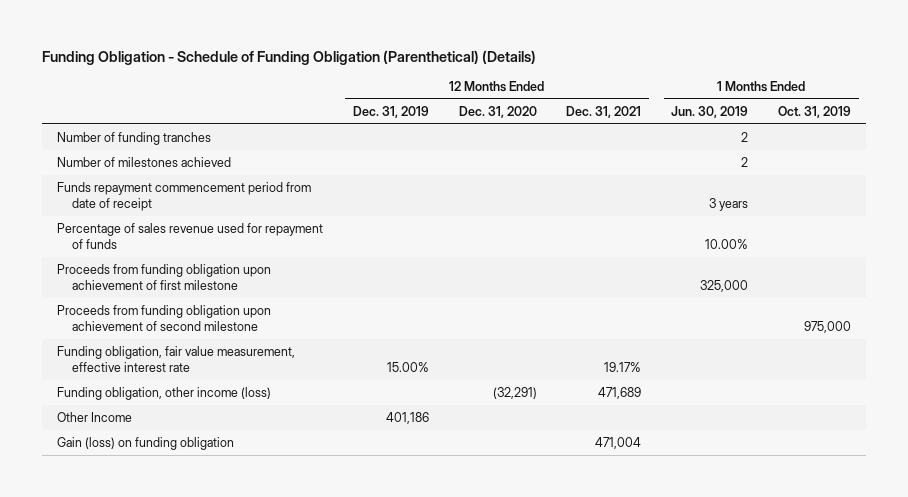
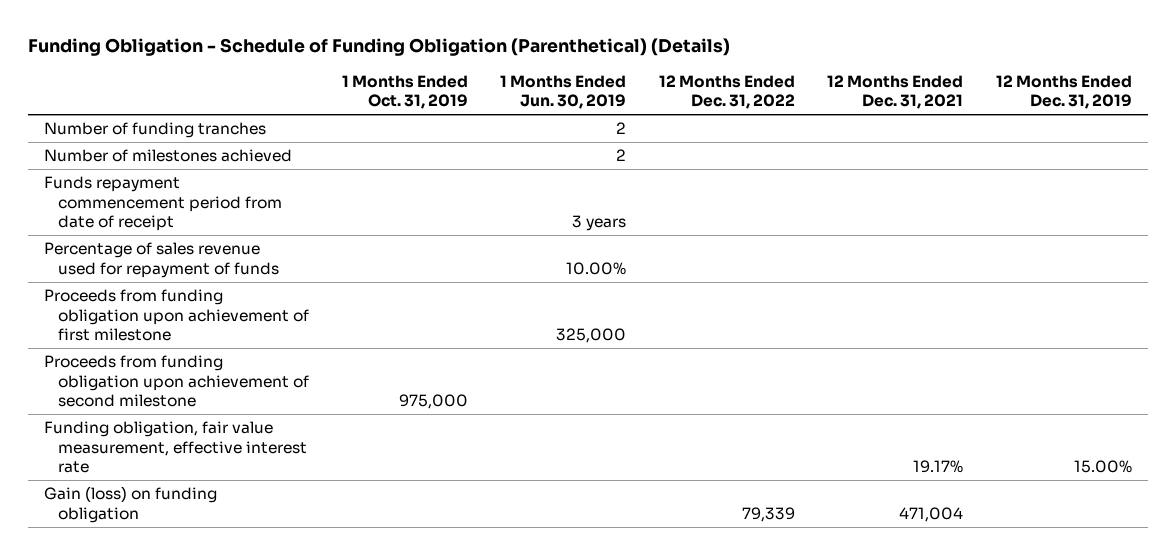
[458,105,537,118] Dec. 31, 2020 -> none
none -> [658,74,795,110] 12 Months Ended Dec. 31, 2022
[56,386,271,400] Funding obligation, other income (loss) -> none
[56,411,132,422] Other Income -> none

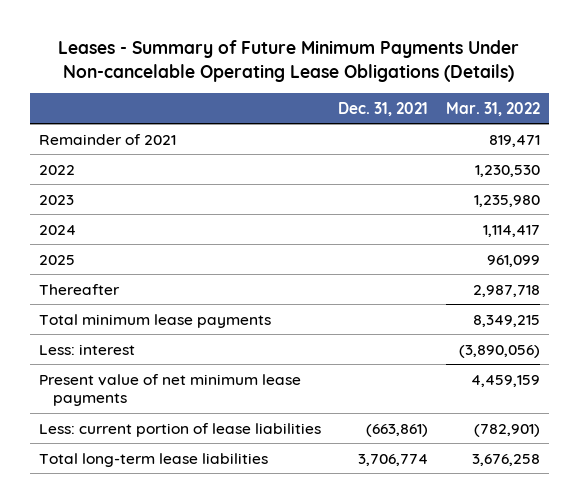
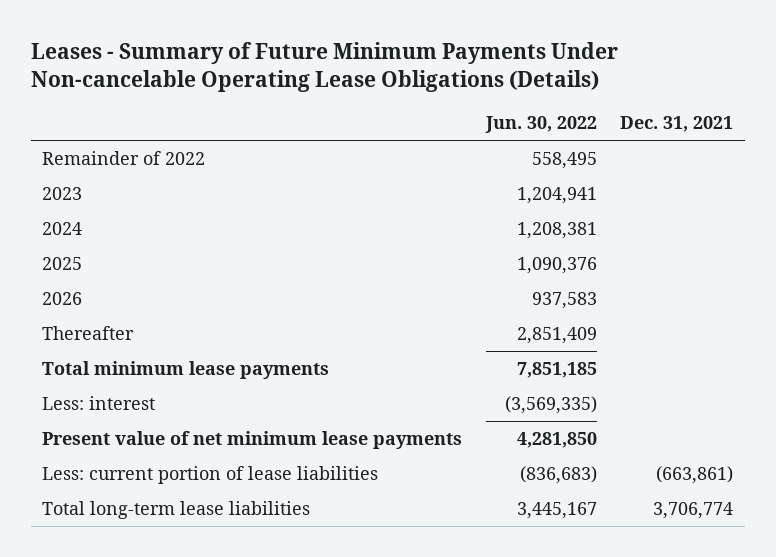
[446,101,541,116] Mar. 31, 2022 -> none
none -> [484,116,597,134] Jun. 30, 2022
[38,164,75,175] 2022 -> none
[38,133,176,145] Remainder of 2021 -> [42,151,206,166] Remainder of 2022
none -> [42,292,83,306] 2026

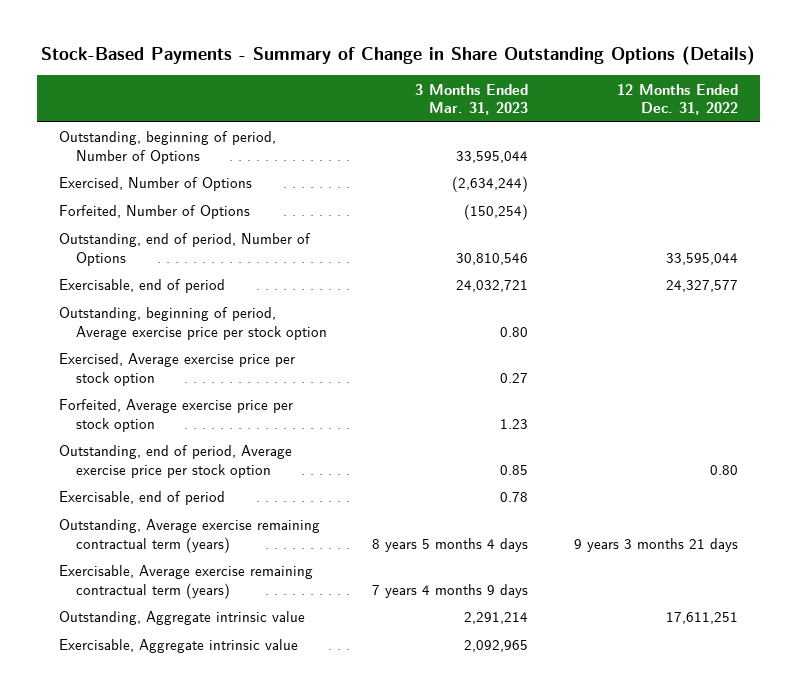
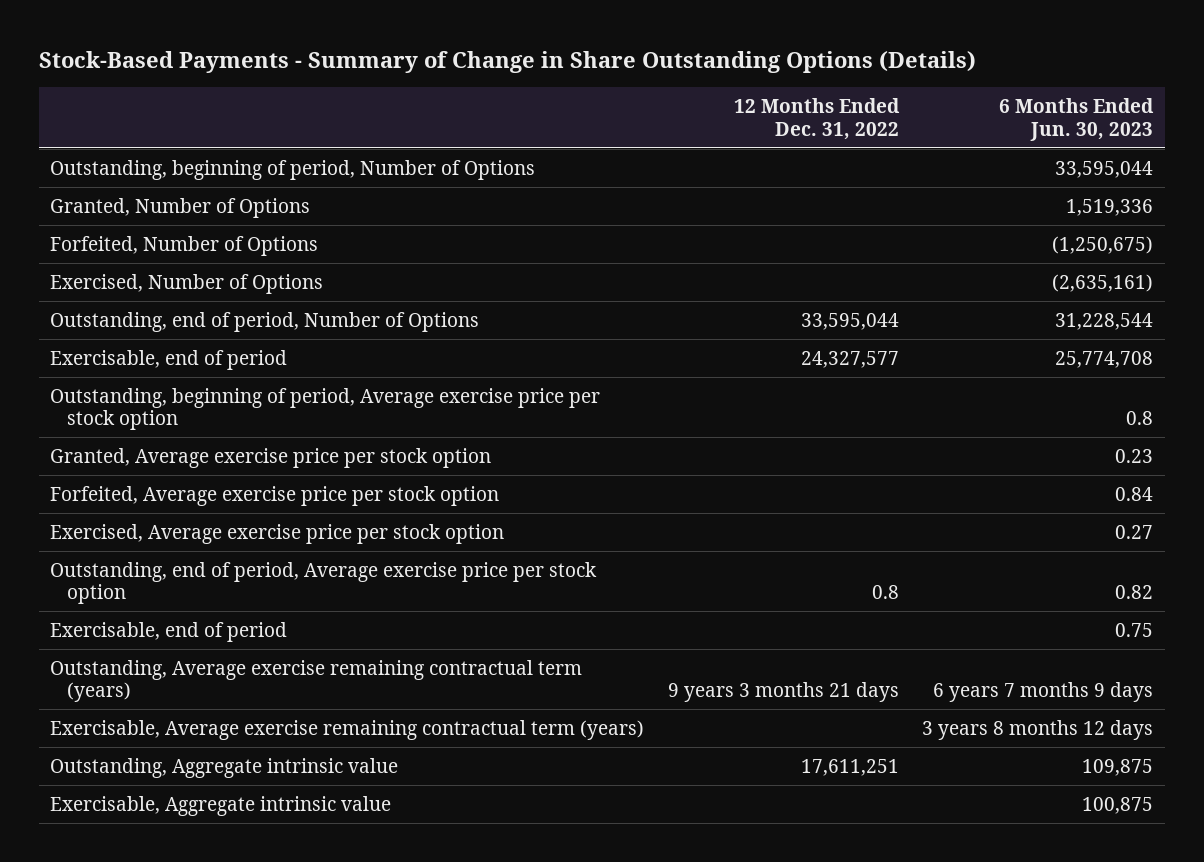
[415,83,529,115] 3 Months Ended Mar. 31, 2023 -> none
none -> [999,98,1155,141] 6 Months Ended Jun. 30, 2023
none -> [50,197,311,218] Granted, Number of Options
[59,177,253,192] Exercised, Number of Options -> [50,273,324,294] Exercised, Number of Options
none -> [50,447,492,468] Granted, Average exercise price per stock option
[59,353,296,386] Exercised, Average exercise price per stock option -> [50,523,505,544] Exercised, Average exercise price per stock option
[709,464,738,475] 0.80 -> [871,585,899,600] 0.8

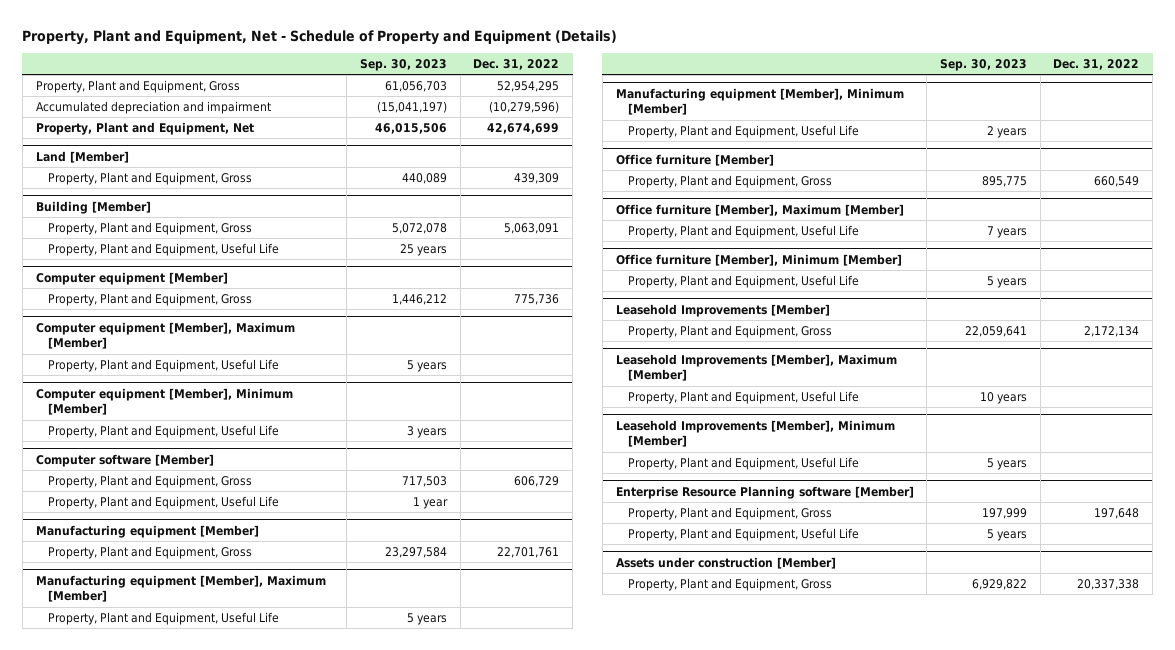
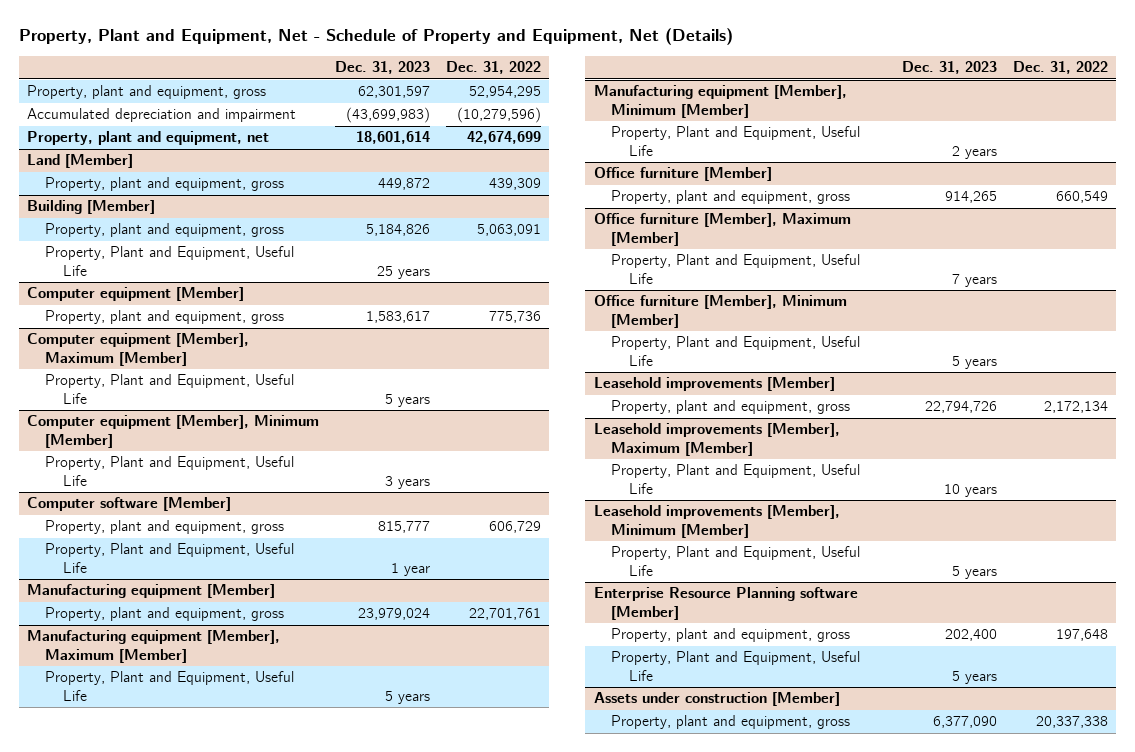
[22,29,618,45] Property, Plant and Equipment, Net - Schedule of Property and Equipment (Details) -> [18,28,733,46] Property, Plant and Equipment, Net - Schedule of Property and Equipment, Net (Details)
[360,58,448,71] Sep. 30, 2023 -> none
none -> [335,61,431,75] Dec. 31, 2023
[35,80,240,94] Property, Plant and Equipment, Gross -> [26,85,266,100] Property, plant and equipment, gross
[35,122,254,136] Property, Plant and Equipment, Net -> [26,131,269,146] Property, plant and equipment, net
[48,172,253,186] Property, Plant and Equipment, Gross -> [44,177,284,192] Property, plant and equipment, gross
[48,222,253,236] Property, Plant and Equipment, Gross -> [44,223,284,238] Property, plant and equipment, gross
[48,293,253,307] Property, Plant and Equipment, Gross -> [44,310,284,325] Property, plant and equipment, gross
[48,475,253,489] Property, Plant and Equipment, Gross -> [44,520,284,535] Property, plant and equipment, gross
[48,546,253,560] Property, Plant and Equipment, Gross -> [44,607,284,622] Property, plant and equipment, gross
[628,175,833,189] Property, Plant and Equipment, Gross -> [611,190,851,205] Property, plant and equipment, gross
[615,303,830,317] Leasehold Improvements [Member] -> [593,377,835,392] Leasehold improvements [Member]
[628,325,833,339] Property, Plant and Equipment, Gross -> [611,400,851,415] Property, plant and equipment, gross
[615,353,897,382] Leasehold Improvements [Member], Maximum [Member] -> [593,423,840,456] Leasehold improvements [Member], Maximum [Member]
[615,419,895,448] Leasehold Improvements [Member], Minimum [Member] -> [593,505,840,538] Leasehold improvements [Member], Minimum [Member]
[628,507,833,521] Property, Plant and Equipment, Gross -> [611,628,851,643] Property, plant and equipment, gross
[628,578,833,592] Property, Plant and Equipment, Gross -> [611,715,851,730] Property, plant and equipment, gross

